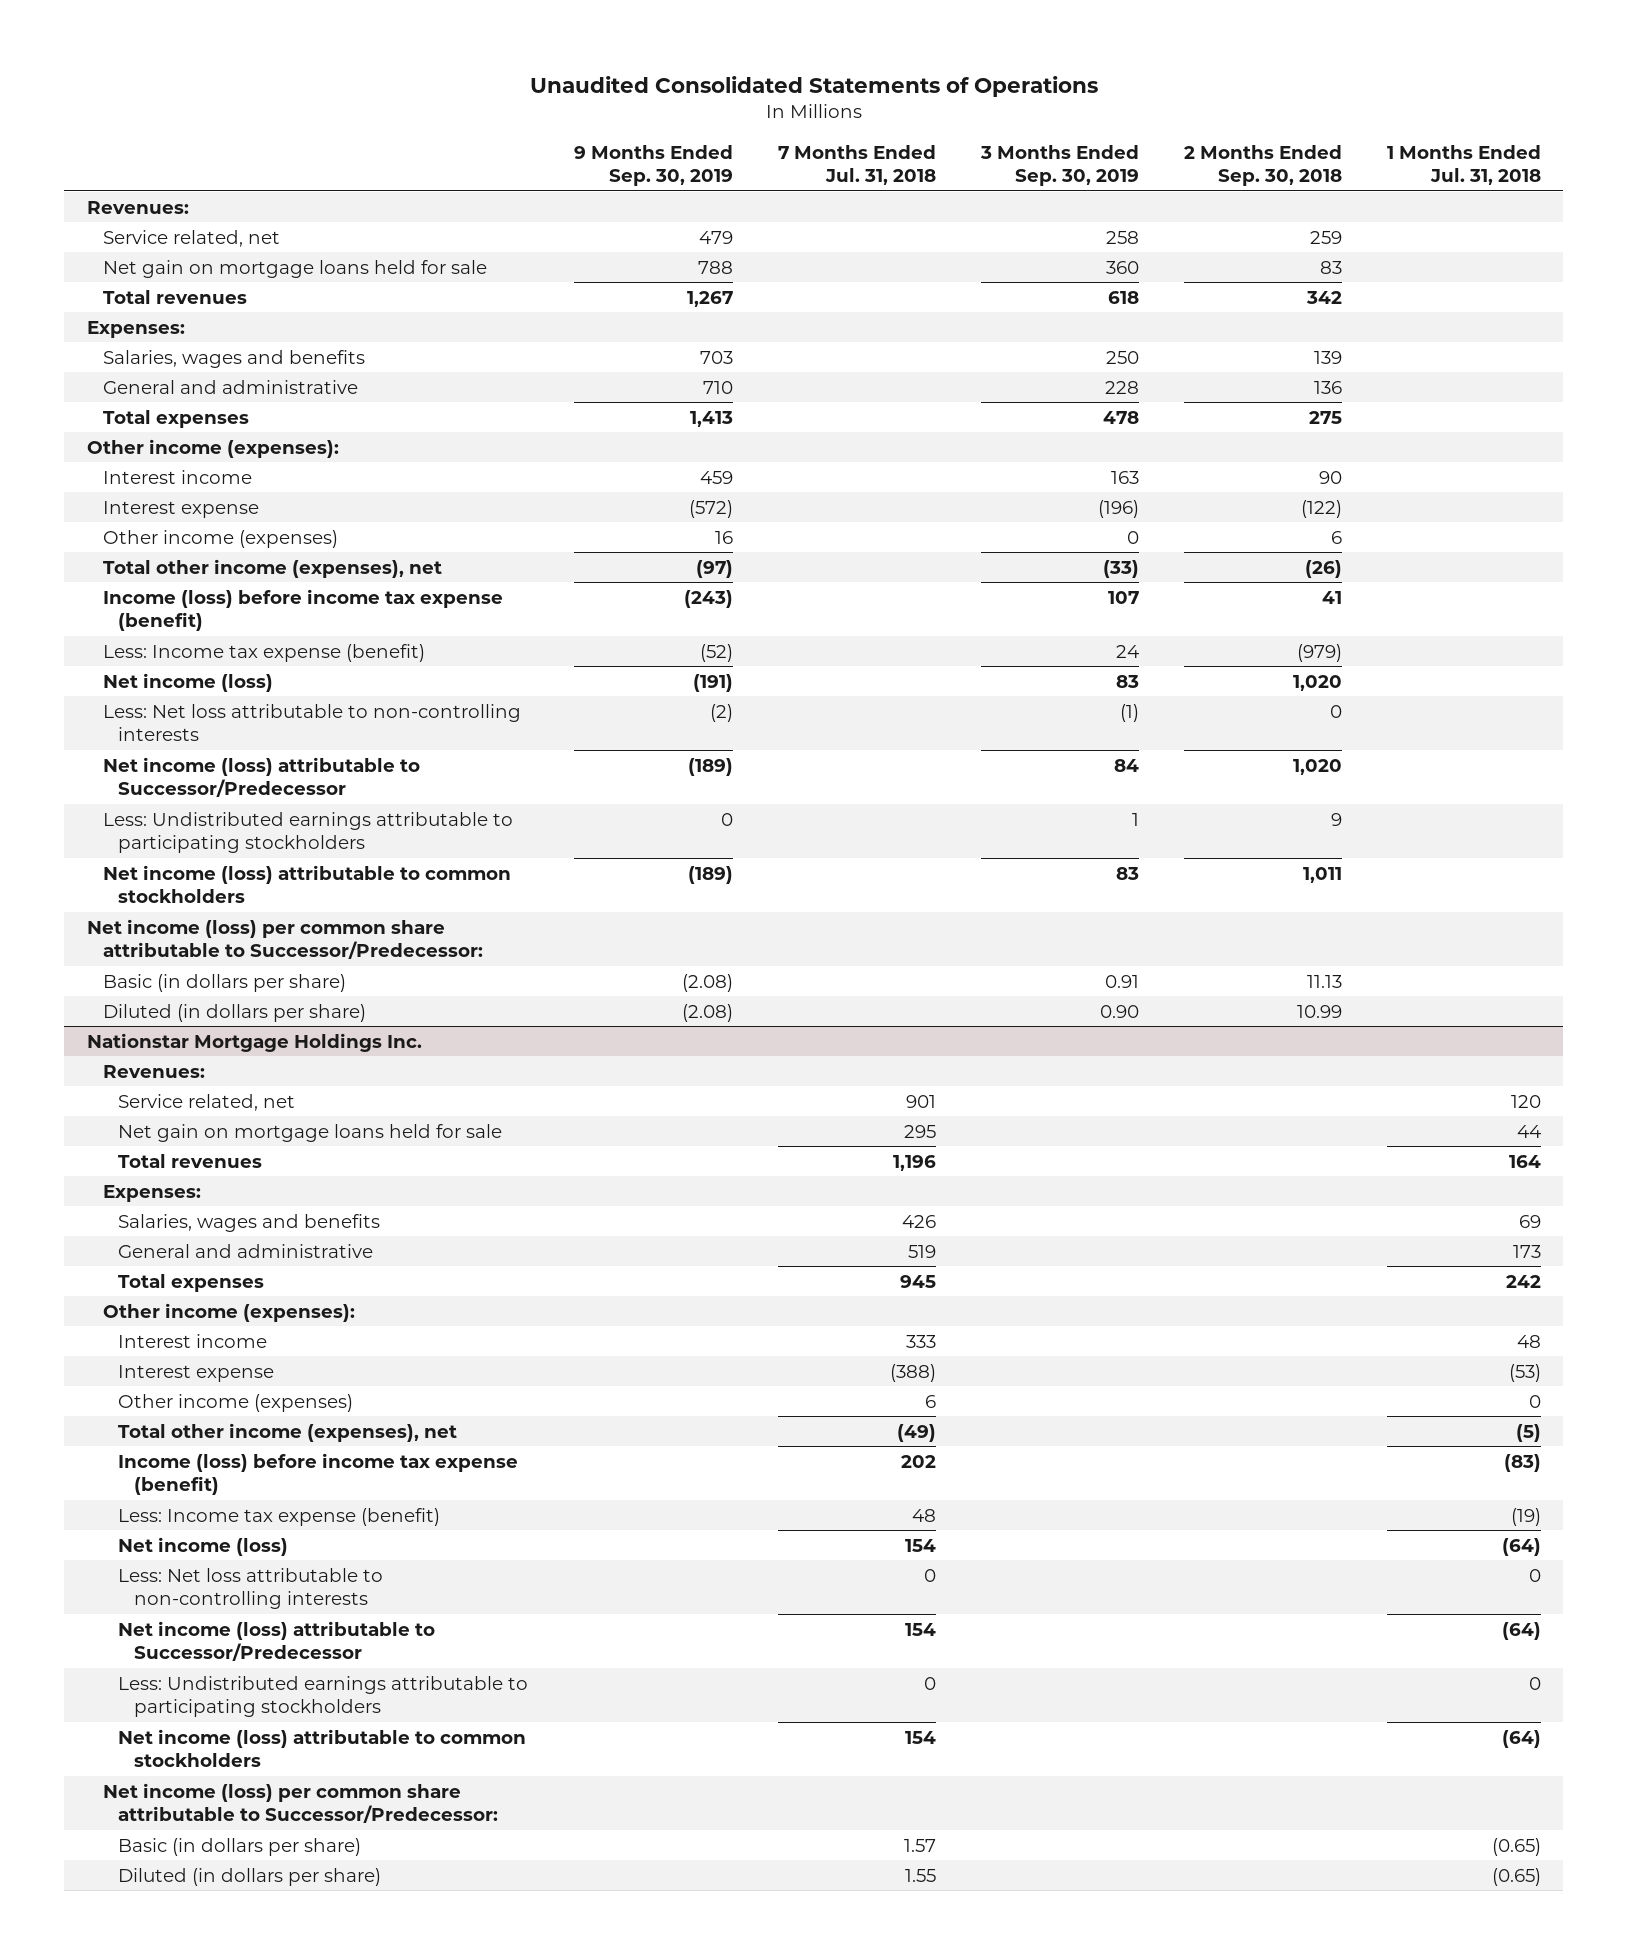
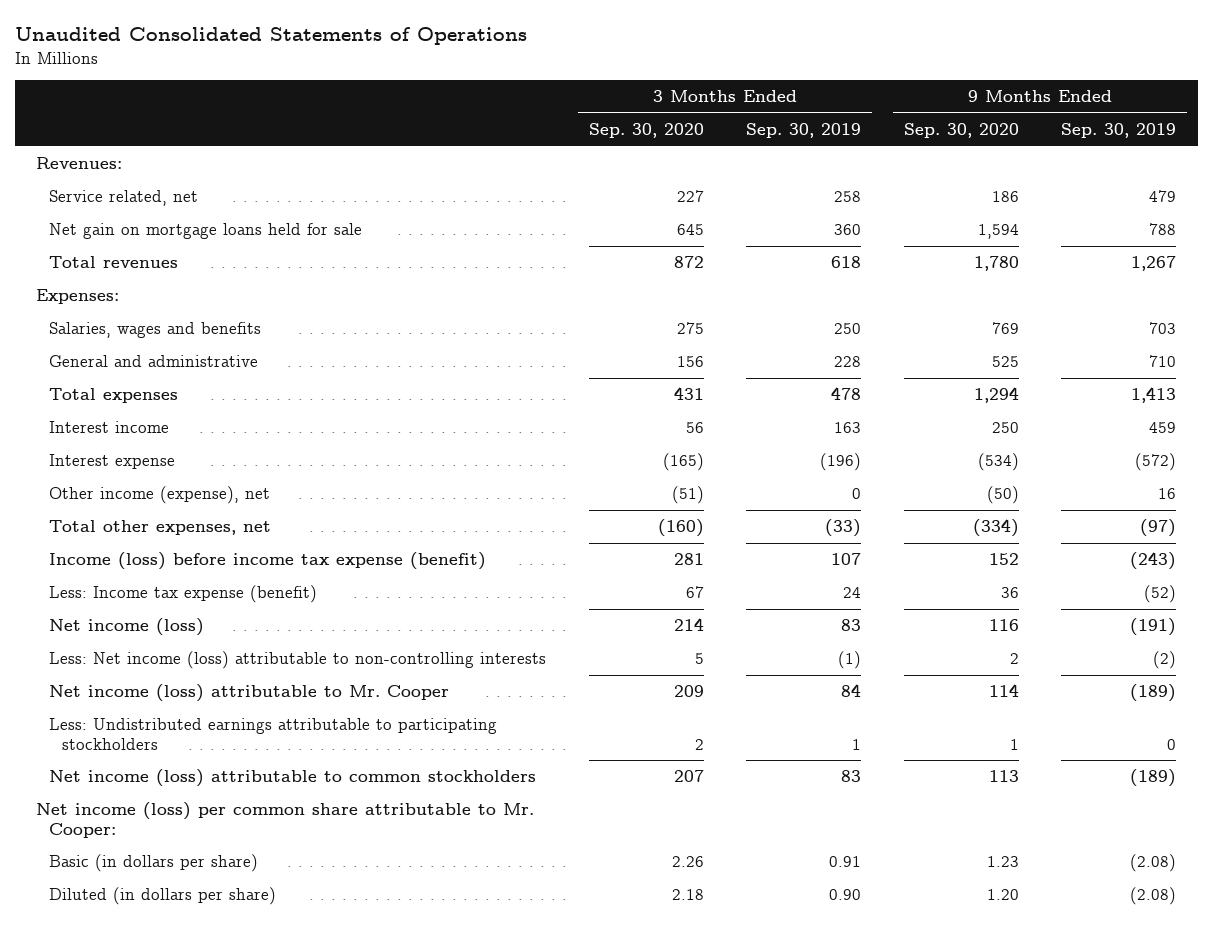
[777,144,936,186] 7 Months Ended Jul. 31, 2018 -> none
[1183,144,1342,187] 2 Months Ended Sep. 30, 2018 -> none
[1386,144,1541,186] 1 Months Ended Jul. 31, 2018 -> none
none -> [588,123,704,139] Sep. 30, 2020
none -> [903,123,1019,139] Sep. 30, 2020
[86,438,339,458] Other income (expenses): -> none
[102,529,338,548] Other income (expenses) -> [48,486,270,505] Other income (expense), net
[102,558,442,578] Total other income (expenses), net -> [48,520,271,536] Total other expenses, net
[102,703,521,742] Less: Net loss attributable to non-controlling interests -> [48,651,546,670] Less: Net income (loss) attributable to non-controlling interests
[102,756,420,798] Net income (loss) attributable to Successor/Predecessor -> [48,684,449,703] Net income (loss) attributable to Mr. Cooper
[86,918,483,960] Net income (loss) per common share attributable to Successor/Predecessor: -> [36,802,535,838] Net income (loss) per common share attributable to Mr. Cooper:
[86,1032,422,1052] Nationstar Mortgage Holdings Inc. -> none
[102,1064,205,1078] Revenues: -> none
[118,1093,296,1111] Service related, net -> none
[118,1123,503,1142] Net gain on mortgage loans held for sale -> none
[118,1153,263,1168] Total revenues -> none
[102,1184,201,1202] Expenses: -> none
[118,1213,381,1232] Salaries, wages and benefits -> none
[118,1243,374,1258] General and administrative -> none
[118,1273,265,1292] Total expenses -> none
[102,1302,355,1322] Other income (expenses): -> none
[118,1333,268,1348] Interest income -> none
[118,1364,275,1382] Interest expense -> none
[118,1393,354,1412] Other income (expenses) -> none
[118,1422,458,1442] Total other income (expenses), net -> none
[118,1452,519,1496] Income (loss) before income tax expense (benefit) -> none
[118,1507,441,1526] Less: Income tax expense (benefit) -> none
[118,1536,289,1556] Net income (loss) -> none
[118,1567,384,1610] Less: Net loss attributable to non-controlling interests -> none
[118,1620,436,1662] Net income (loss) attributable to Successor/Predecessor -> none
[118,1675,529,1718] Less: Undistributed earnings attributable to participating stockholders -> none
[118,1728,527,1768] Net income (loss) attributable to common stockholders -> none
[102,1782,499,1824] Net income (loss) per common share attributable to Successor/Predecessor: -> none
[118,1837,362,1856] Basic (in dollars per share) -> none
[118,1867,382,1886] Diluted (in dollars per share) -> none

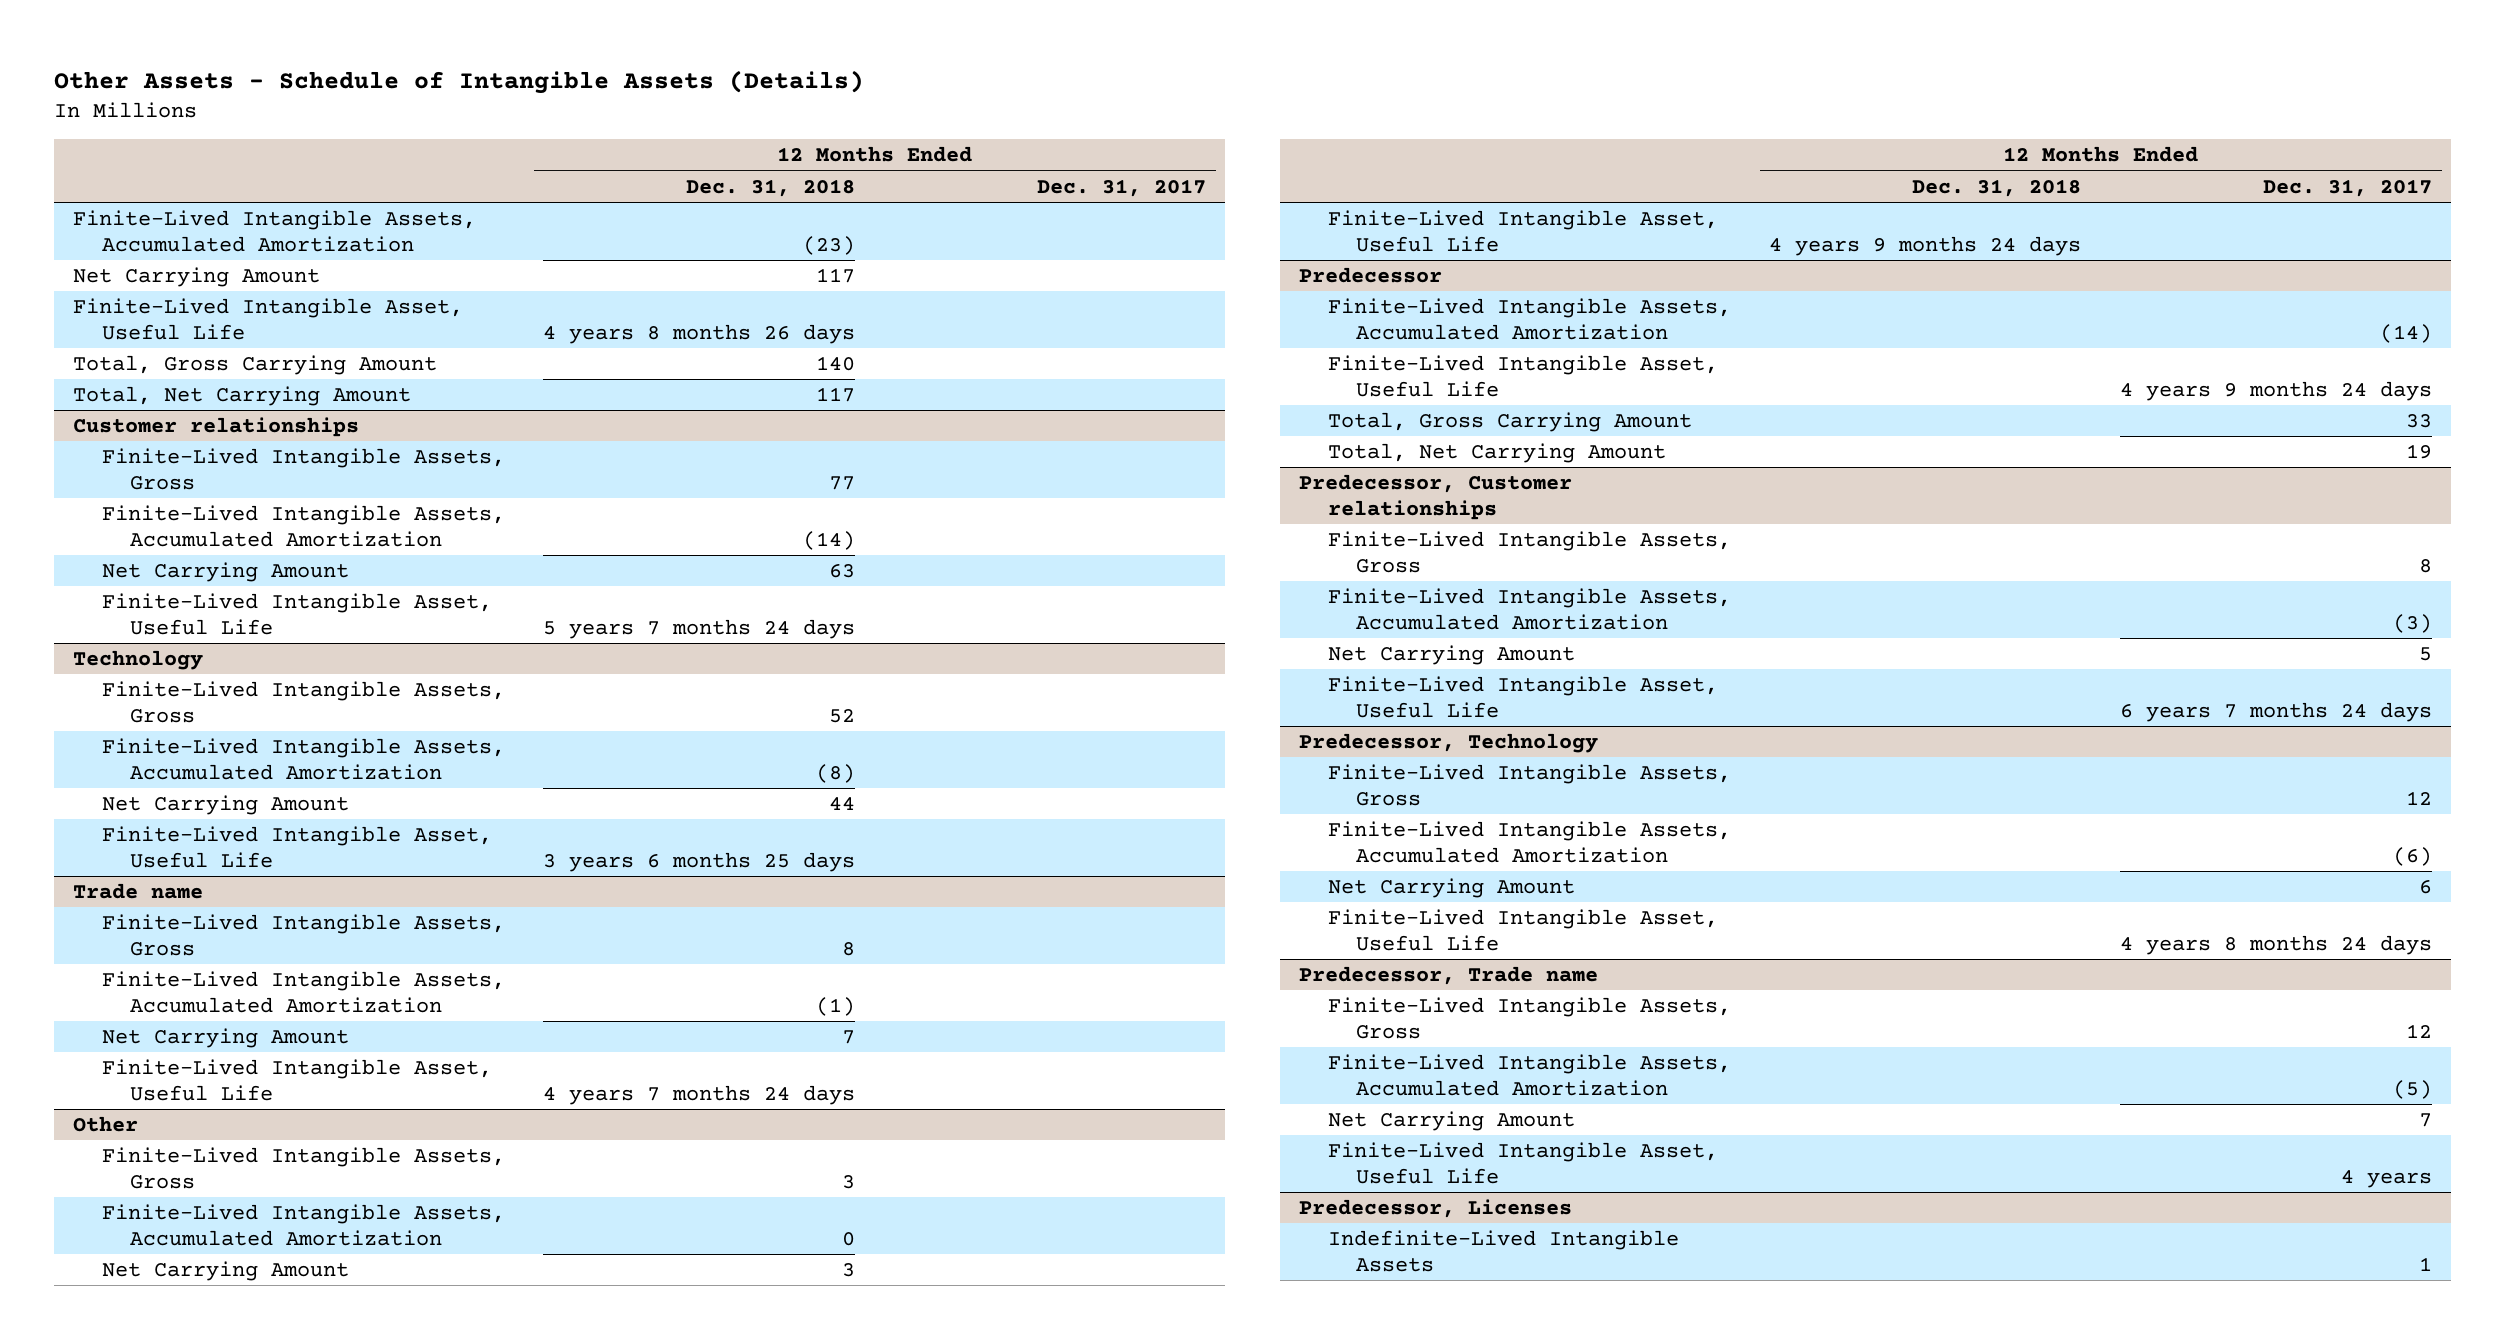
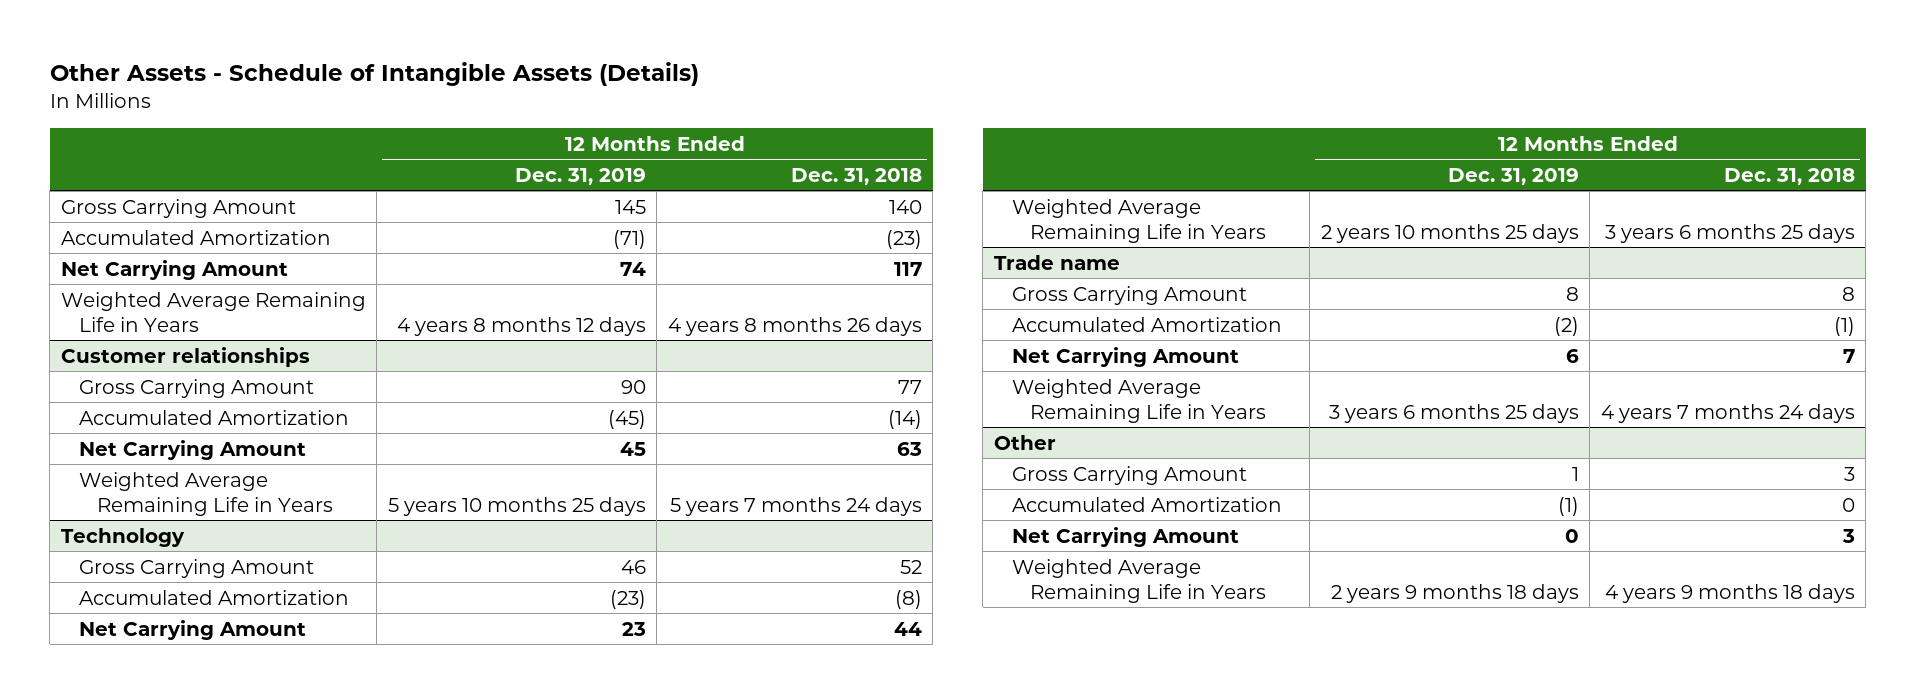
[1037,178,1207,197] Dec. 31, 2017 -> none
none -> [514,167,646,185] Dec. 31, 2019
none -> [60,198,296,218] Gross Carrying Amount
[73,210,477,252] Finite-Lived Intangible Assets, Accumulated Amortization -> [60,229,331,245] Accumulated Amortization
[73,355,438,376] Total, Gross Carrying Amount -> none
[73,386,412,407] Total, Net Carrying Amount -> none
[73,298,464,340] Finite-Lived Intangible Asset, Useful Life -> [60,291,366,332] Weighted Average Remaining Life in Years
[101,448,505,490] Finite-Lived Intangible Assets, Gross -> [78,378,314,398] Gross Carrying Amount
[101,505,505,547] Finite-Lived Intangible Assets, Accumulated Amortization -> [78,409,349,425] Accumulated Amortization
[101,593,492,635] Finite-Lived Intangible Asset, Useful Life -> [78,471,333,516] Weighted Average Remaining Life in Years
[101,681,505,723] Finite-Lived Intangible Assets, Gross -> [78,558,314,578] Gross Carrying Amount
[101,738,505,780] Finite-Lived Intangible Assets, Accumulated Amortization -> [78,589,349,605] Accumulated Amortization
[101,826,492,868] Finite-Lived Intangible Asset, Useful Life -> [1011,198,1267,243] Weighted Average Remaining Life in Years
[101,914,505,956] Finite-Lived Intangible Assets, Gross -> [1011,285,1247,305] Gross Carrying Amount
[101,971,505,1013] Finite-Lived Intangible Assets, Accumulated Amortization -> [1011,316,1282,332] Accumulated Amortization
[101,1059,492,1101] Finite-Lived Intangible Asset, Useful Life -> [1011,378,1267,423] Weighted Average Remaining Life in Years
[101,1147,505,1189] Finite-Lived Intangible Assets, Gross -> [1011,465,1247,485] Gross Carrying Amount
[101,1204,505,1246] Finite-Lived Intangible Assets, Accumulated Amortization -> [1011,496,1282,512] Accumulated Amortization
[1327,210,1718,252] Finite-Lived Intangible Asset, Useful Life -> none
[1299,267,1443,284] Predecessor -> none
[1327,298,1731,340] Finite-Lived Intangible Assets, Accumulated Amortization -> none
[1327,355,1718,397] Finite-Lived Intangible Asset, Useful Life -> none
[1327,412,1692,433] Total, Gross Carrying Amount -> none
[1327,443,1666,464] Total, Net Carrying Amount -> none
[1299,474,1573,520] Predecessor, Customer relationships -> none
[1327,531,1731,573] Finite-Lived Intangible Assets, Gross -> none
[1327,588,1731,630] Finite-Lived Intangible Assets, Accumulated Amortization -> none
[1327,645,1575,666] Net Carrying Amount -> none
[1327,676,1718,718] Finite-Lived Intangible Asset, Useful Life -> none
[1299,733,1599,754] Predecessor, Technology -> none
[1327,764,1731,806] Finite-Lived Intangible Assets, Gross -> none
[1327,821,1731,863] Finite-Lived Intangible Assets, Accumulated Amortization -> none
[1327,878,1575,899] Net Carrying Amount -> none
[1327,909,1718,951] Finite-Lived Intangible Asset, Useful Life -> none
[1299,966,1599,986] Predecessor, Trade name -> none
[1327,997,1731,1039] Finite-Lived Intangible Assets, Gross -> none
[1327,1054,1731,1096] Finite-Lived Intangible Assets, Accumulated Amortization -> none
[1327,1111,1575,1132] Net Carrying Amount -> none
[1327,1142,1718,1184] Finite-Lived Intangible Asset, Useful Life -> none
[1299,1199,1573,1219] Predecessor, Licenses -> none
[1327,1230,1679,1272] Indefinite-Lived Intangible Assets -> none
none -> [1011,558,1267,603] Weighted Average Remaining Life in Years

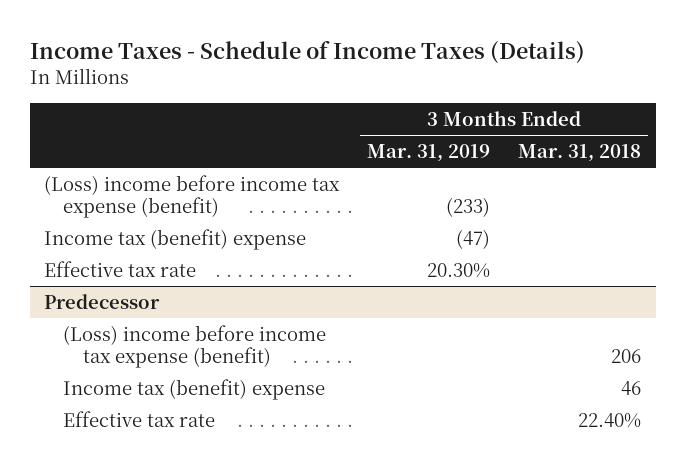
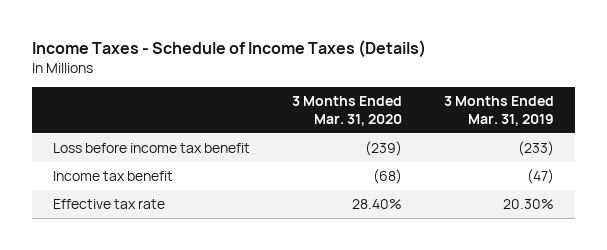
[518,144,642,163] Mar. 31, 2018 -> none
none -> [291,95,402,126] 3 Months Ended Mar. 31, 2020
[43,175,340,218] (Loss) income before income tax expense (benefit) -> [53,143,251,154] Loss before income tax benefit
[43,229,306,251] Income tax (benefit) expense -> [53,171,174,182] Income tax benefit
[43,294,160,310] Predecessor -> none
[63,325,327,368] (Loss) income before income tax expense (benefit) -> none
[63,379,326,401] Income tax (benefit) expense -> none
[63,411,216,428] Effective tax rate -> none

